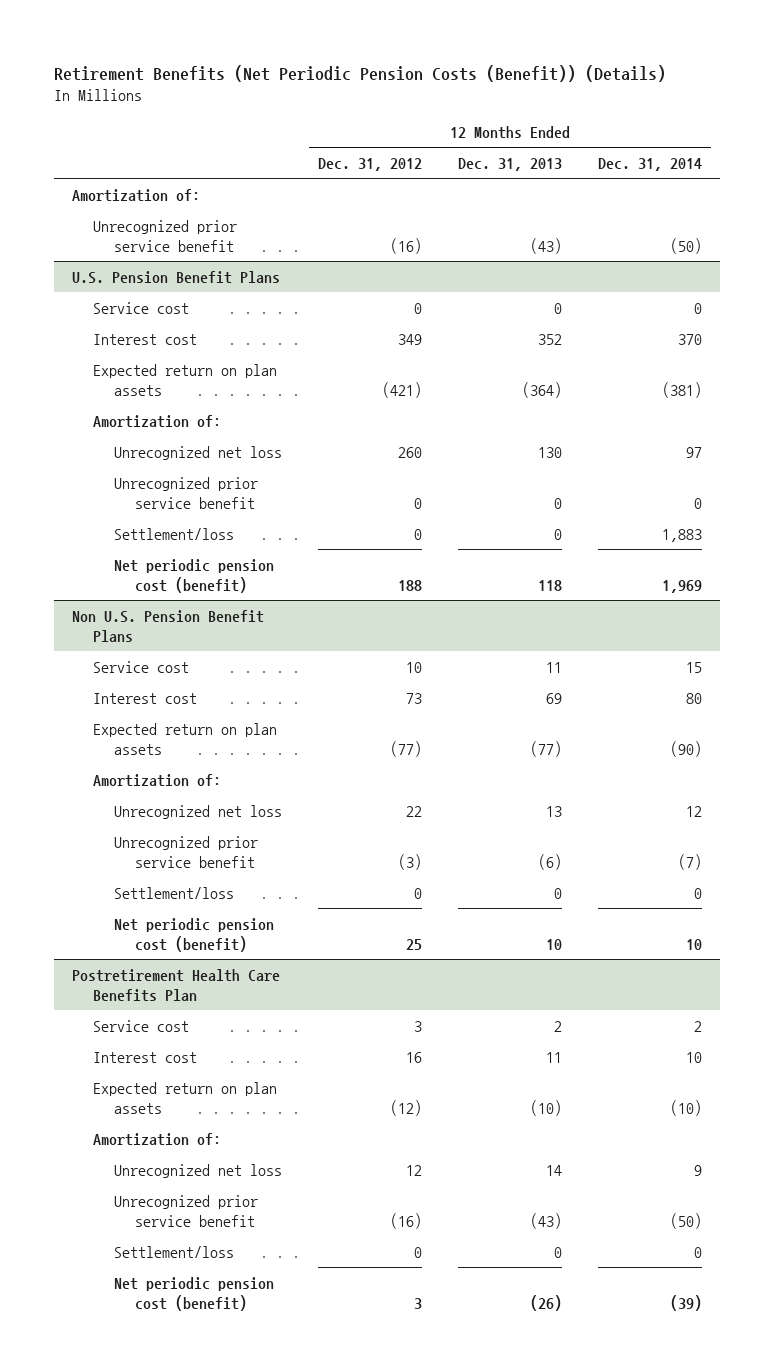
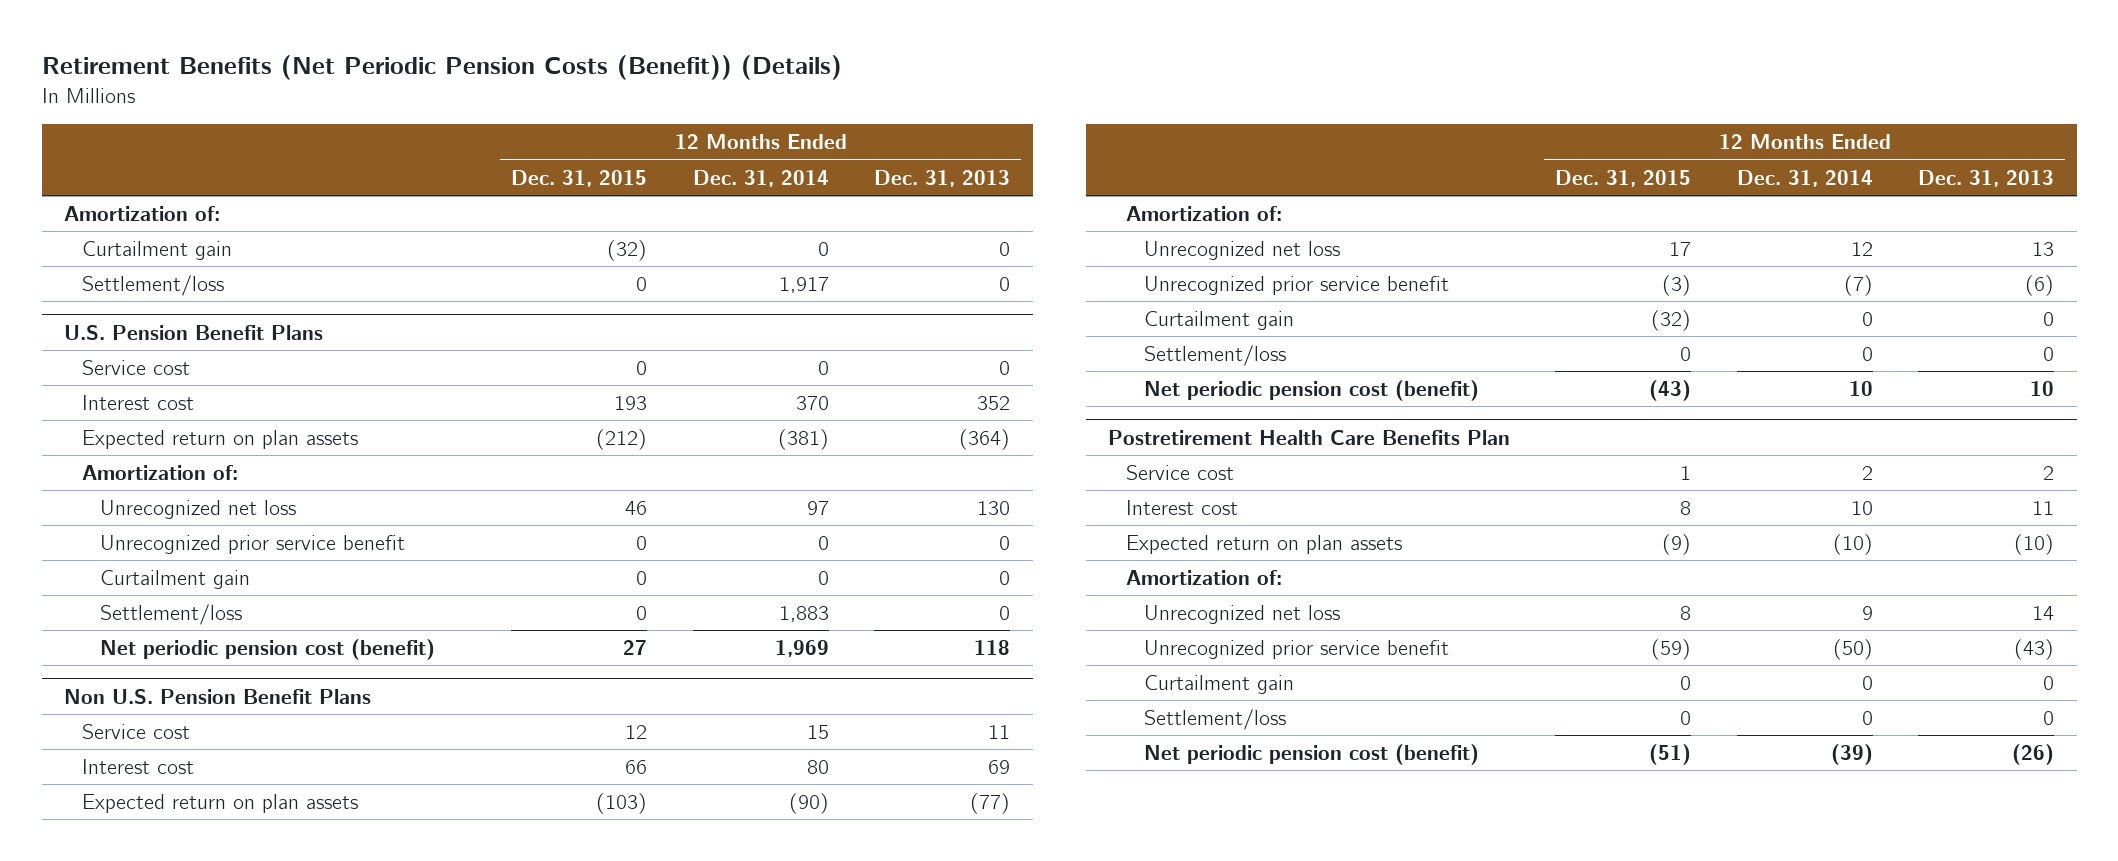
[318,157,423,171] Dec. 31, 2012 -> none
none -> [511,169,648,187] Dec. 31, 2015
[93,219,238,252] Unrecognized prior service benefit -> none
none -> [82,241,233,261] Curtailment gain
none -> [82,275,225,297] Settlement/loss
none -> [100,570,251,590] Curtailment gain
none -> [1144,311,1295,331] Curtailment gain
none -> [1144,675,1295,695] Curtailment gain

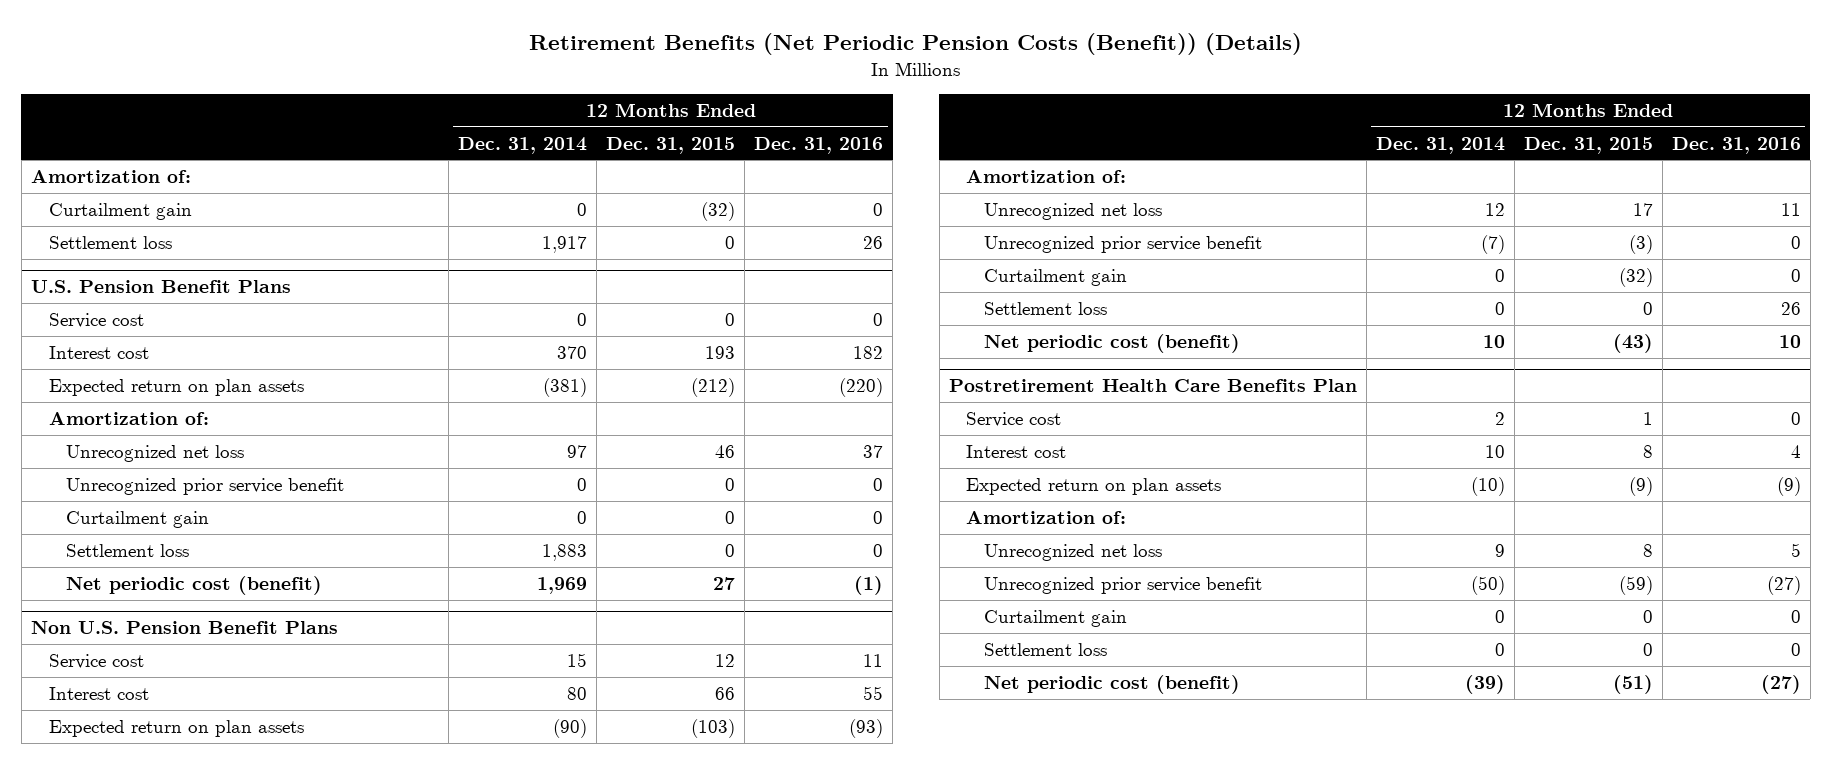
[873,169,1010,187] Dec. 31, 2013 -> none
none -> [754,136,884,154] Dec. 31, 2016
[82,275,225,297] Settlement/loss -> [48,235,172,249] Settlement loss
[100,604,243,626] Settlement/loss -> [66,543,190,557] Settlement loss
[100,639,436,661] Net periodic pension cost (benefit) -> [66,575,323,595] Net periodic cost (benefit)
[1144,345,1287,367] Settlement/loss -> [983,301,1107,315] Settlement loss
[1144,380,1480,402] Net periodic pension cost (benefit) -> [983,333,1240,353] Net periodic cost (benefit)
[1144,709,1287,731] Settlement/loss -> [983,642,1107,656] Settlement loss
[1144,744,1480,766] Net periodic pension cost (benefit) -> [983,674,1240,694] Net periodic cost (benefit)

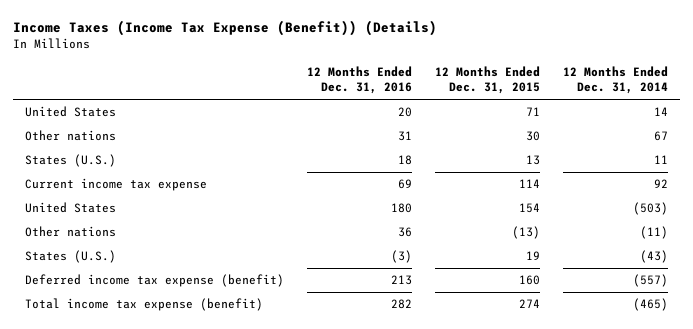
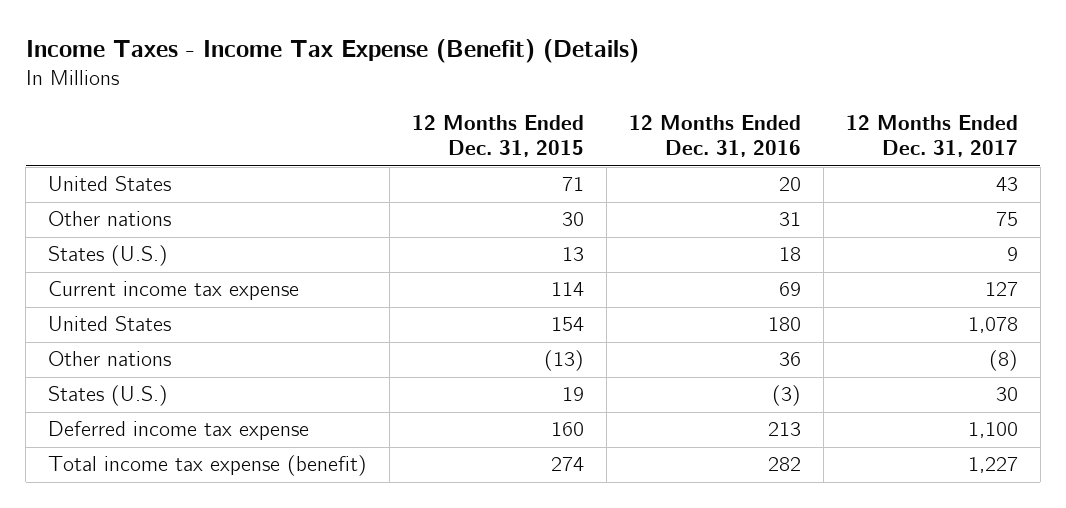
[13,19,438,36] Income Taxes (Income Tax Expense (Benefit)) (Details) -> [25,39,639,64] Income Taxes - Income Tax Expense (Benefit) (Details)
[563,65,669,95] 12 Months Ended Dec. 31, 2014 -> none
none -> [845,114,1018,158] 12 Months Ended Dec. 31, 2017
[24,274,284,288] Deferred income tax expense (benefit) -> [48,421,310,441] Deferred income tax expense

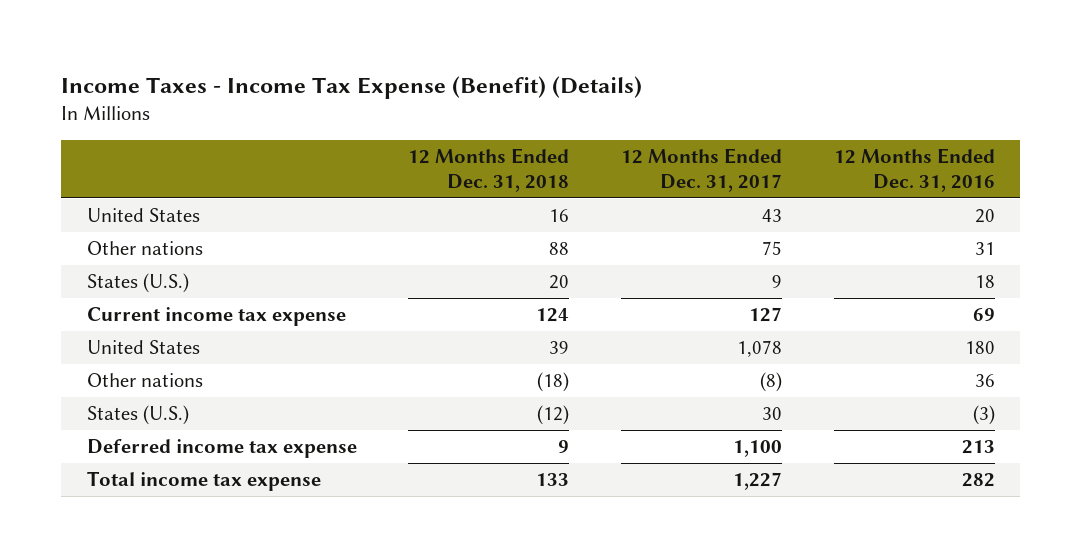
[412,114,585,158] 12 Months Ended Dec. 31, 2015 -> none
none -> [408,148,570,193] 12 Months Ended Dec. 31, 2018
[48,455,368,477] Total income tax expense (benefit) -> [86,471,321,492] Total income tax expense

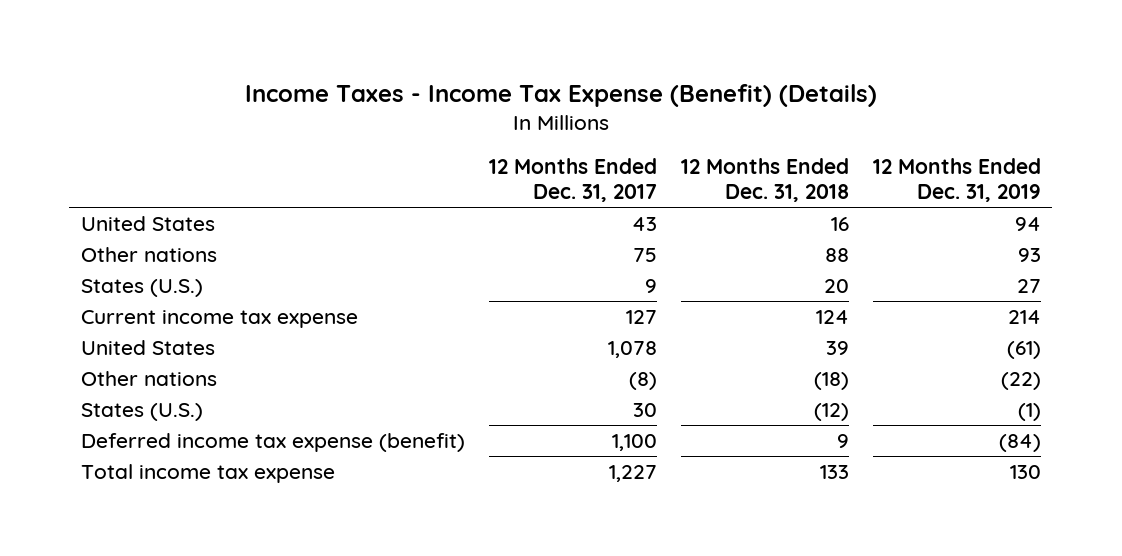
[833,148,995,193] 12 Months Ended Dec. 31, 2016 -> none
none -> [872,158,1041,202] 12 Months Ended Dec. 31, 2019
[86,439,357,459] Deferred income tax expense -> [81,433,466,453] Deferred income tax expense (benefit)

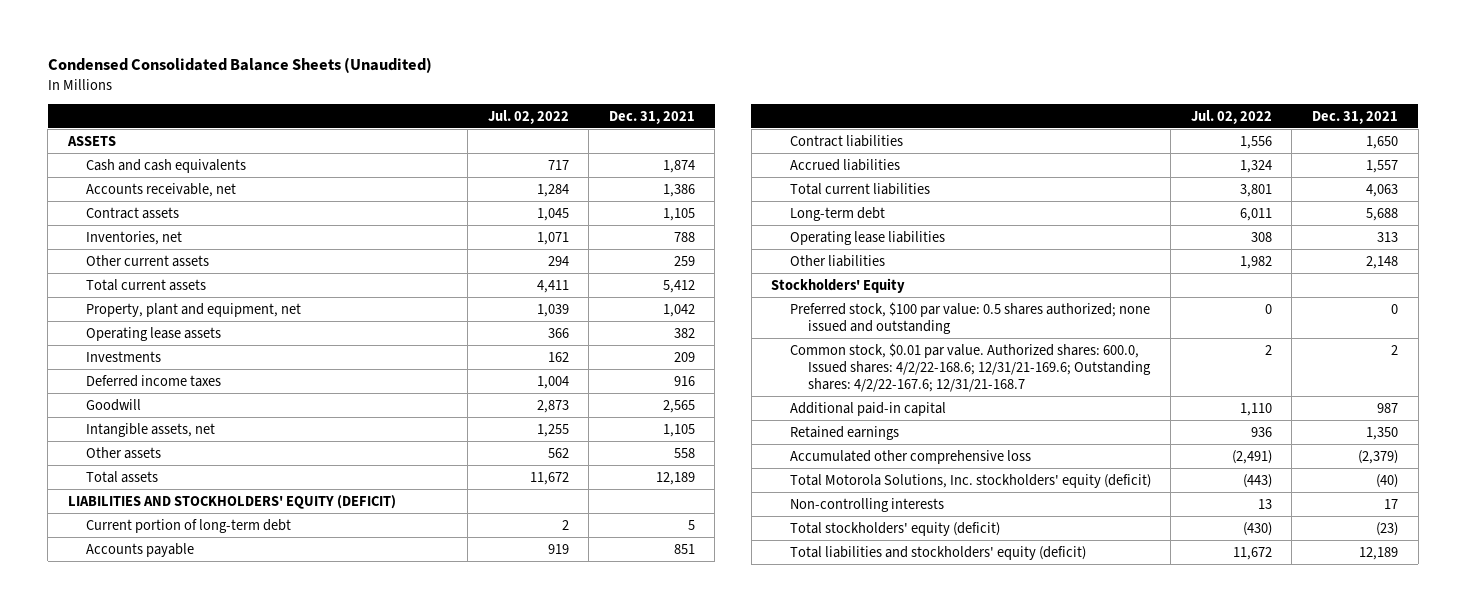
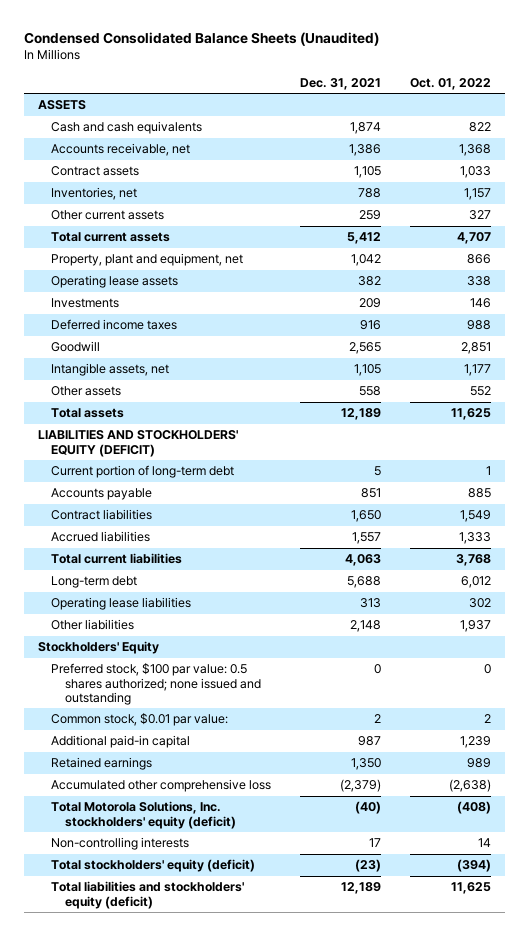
[487,109,569,124] Jul. 02, 2022 -> none
none -> [409,77,491,90] Oct. 01, 2022
[789,342,1151,392] Common stock, $0.01 par value. Authorized shares: 600.0, Issued shares: 4/2/22-168.6; 12/31/21-169.6; Outstanding shares: 4/2/22-167.6; 12/31/21-168.7 -> [51,713,229,727] Common stock, $0.01 par value:

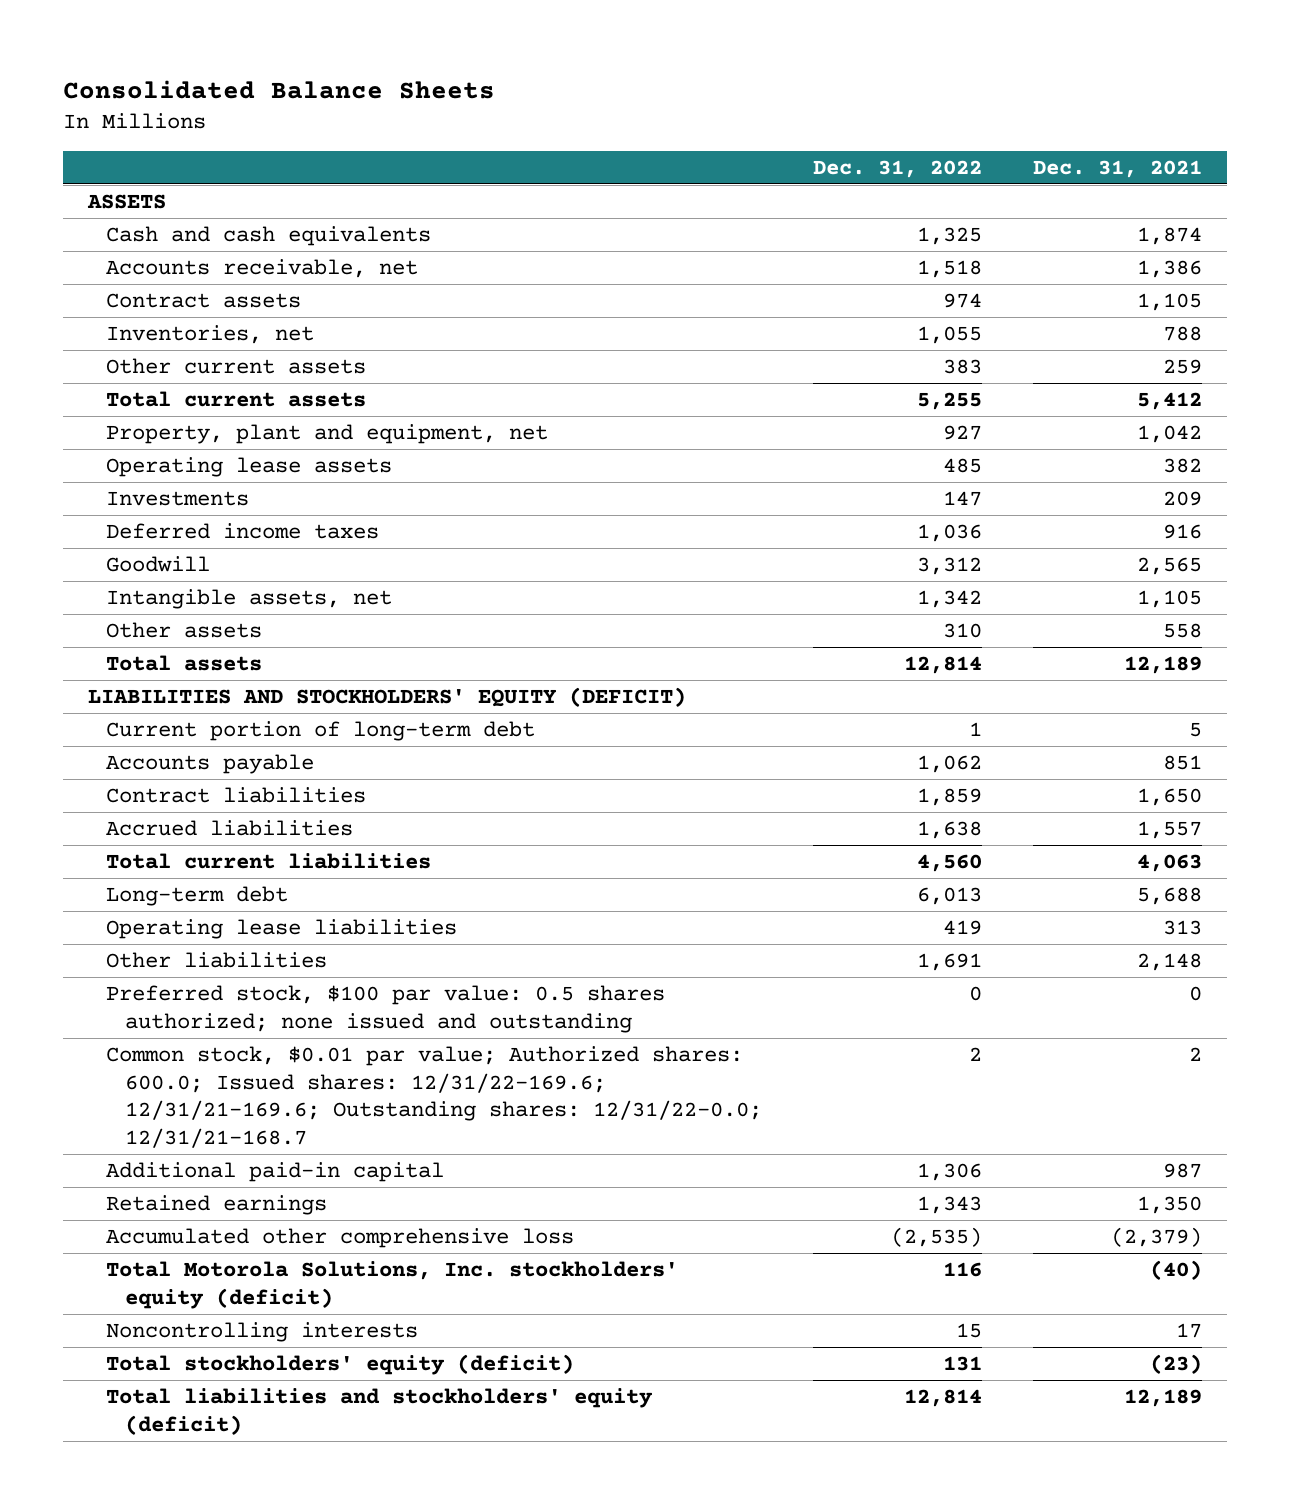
[23,31,379,46] Condensed Consolidated Balance Sheets (Unaudited) -> [62,79,495,99] Consolidated Balance Sheets
[409,77,491,90] Oct. 01, 2022 -> none
none -> [812,159,982,178] Dec. 31, 2022
[37,641,159,655] Stockholders' Equity -> none
[51,713,229,727] Common stock, $0.01 par value: -> [106,1046,762,1149] Common stock, $0.01 par value; Authorized shares: 600.0; Issued shares: 12/31/22-169.6; 12/31/21-169.6; Outstanding shares: 12/31/22-0.0; 12/31/21-168.7
[51,837,190,851] Non-controlling interests -> [106,1322,419,1343] Noncontrolling interests

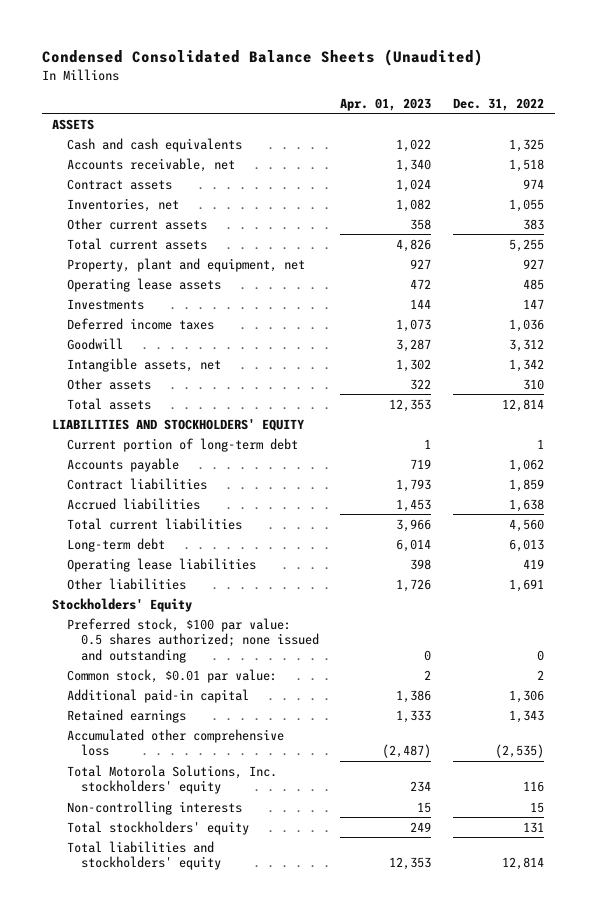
[62,79,495,99] Consolidated Balance Sheets -> [41,49,483,67] Condensed Consolidated Balance Sheets (Unaudited)
[1032,159,1202,178] Dec. 31, 2021 -> none
none -> [340,97,432,111] Apr. 01, 2023
[87,687,686,708] LIABILITIES AND STOCKHOLDERS' EQUITY (DEFICIT) -> [52,418,305,431] LIABILITIES AND STOCKHOLDERS' EQUITY
none -> [52,597,193,612] Stockholders' Equity
[106,1046,762,1149] Common stock, $0.01 par value; Authorized shares: 600.0; Issued shares: 12/31/22-169.6; 12/31/21-169.6; Outstanding shares: 12/31/22-0.0; 12/31/21-168.7 -> [66,668,277,683] Common stock, $0.01 par value:
[106,1261,679,1309] Total Motorola Solutions, Inc. stockholders' equity (deficit) -> [66,764,277,795] Total Motorola Solutions, Inc. stockholders' equity
[106,1322,419,1343] Noncontrolling interests -> [66,800,242,815] Non-controlling interests
[106,1354,575,1376] Total stockholders' equity (deficit) -> [66,820,249,835] Total stockholders' equity
[106,1388,654,1435] Total liabilities and stockholders' equity (deficit) -> [66,840,222,871] Total liabilities and stockholders' equity

